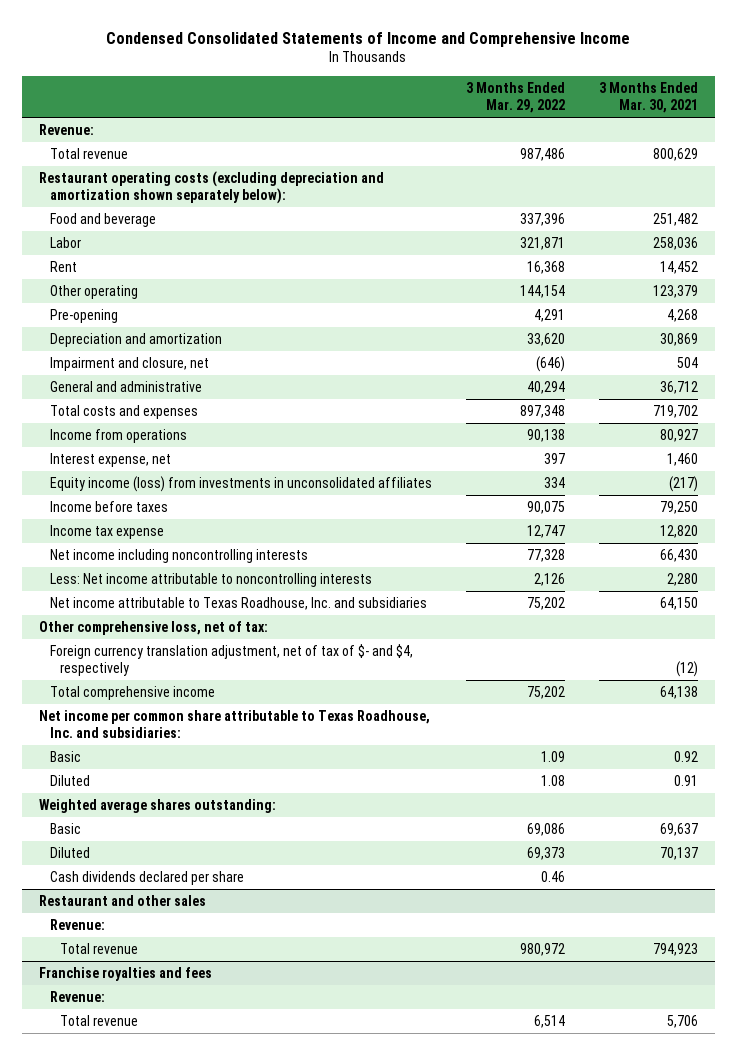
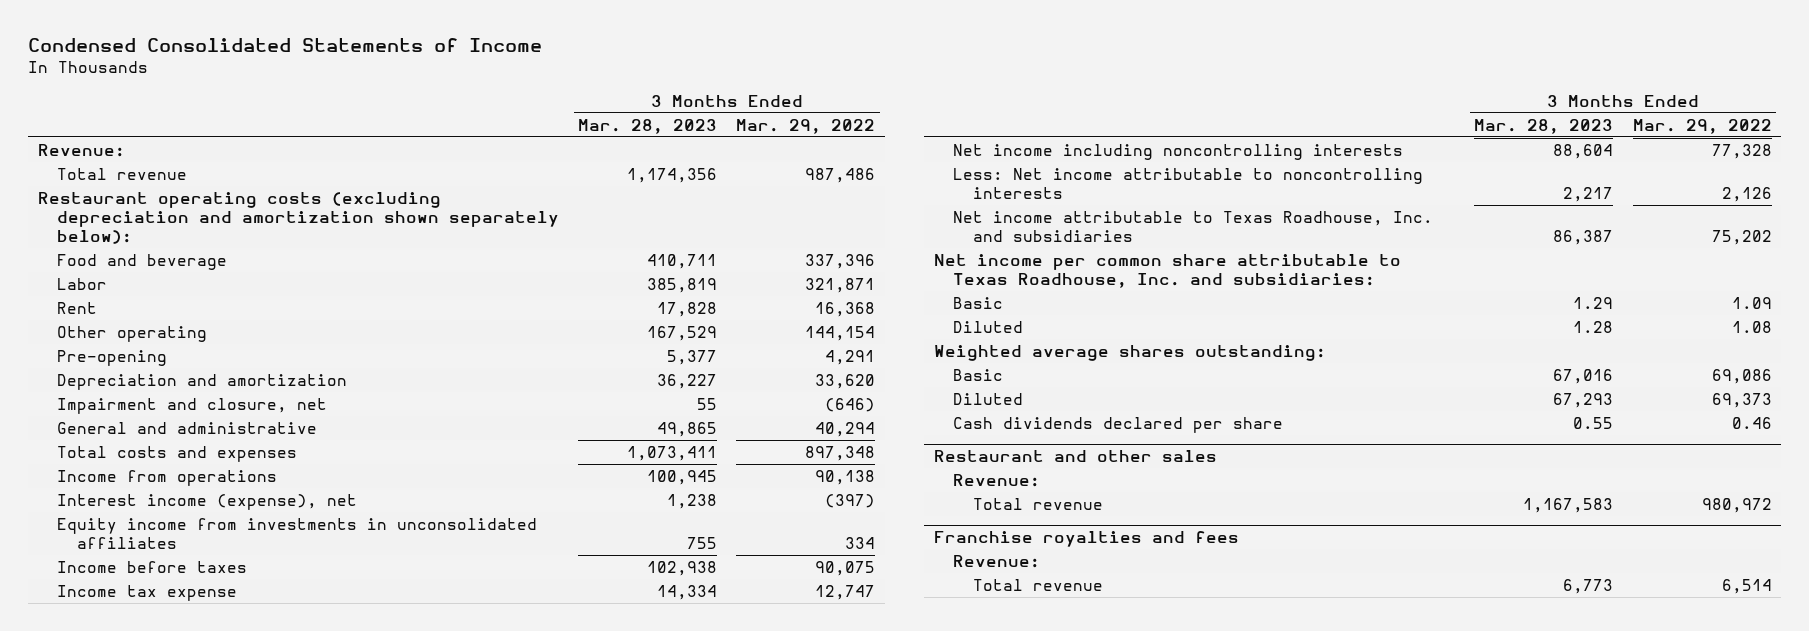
[106,31,631,47] Condensed Consolidated Statements of Income and Comprehensive Income -> [27,38,542,53] Condensed Consolidated Statements of Income
[598,81,698,114] 3 Months Ended Mar. 30, 2021 -> none
none -> [578,118,718,134] Mar. 28, 2023
[49,452,171,467] Interest expense, net -> [57,493,358,510] Interest income (expense), net
[543,452,565,464] 397 -> [825,493,876,508] (397)
[49,475,432,492] Equity income (loss) from investments in unconsolidated affiliates -> [57,517,538,549] Equity income from investments in unconsolidated affiliates
[39,620,269,635] Other comprehensive loss, net of tax: -> none
[49,643,413,677] Foreign currency translation adjustment, net of tax of $- and $4, respectively -> none
[49,685,215,700] Total comprehensive income -> none

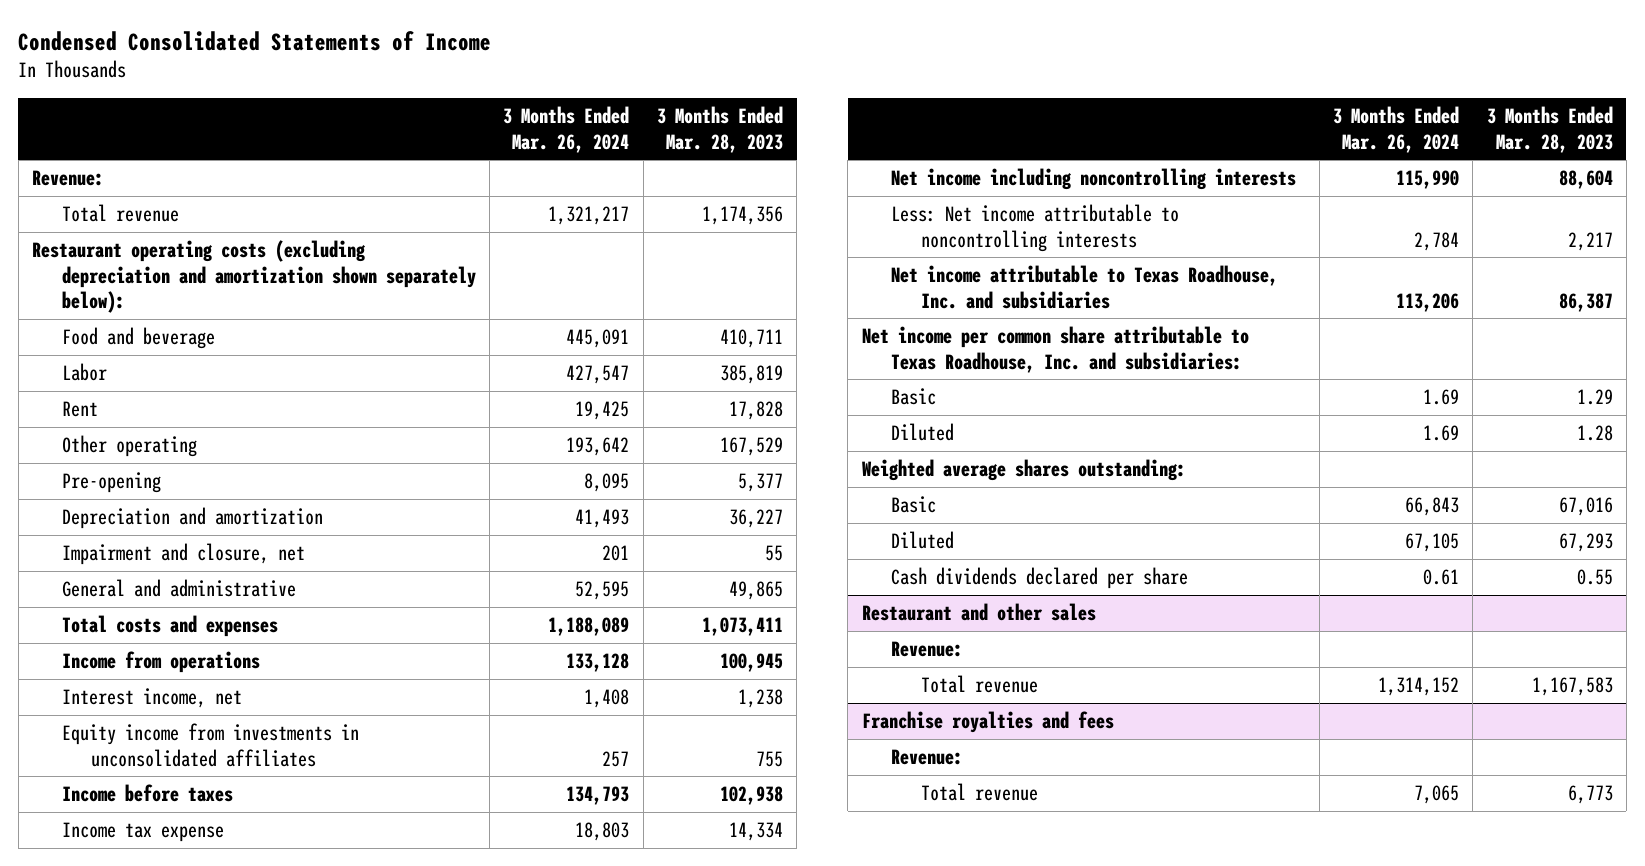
[736,118,876,134] Mar. 29, 2022 -> none
none -> [503,105,630,153] 3 Months Ended Mar. 26, 2024
[57,493,358,510] Interest income (expense), net -> [61,687,242,708] Interest income, net

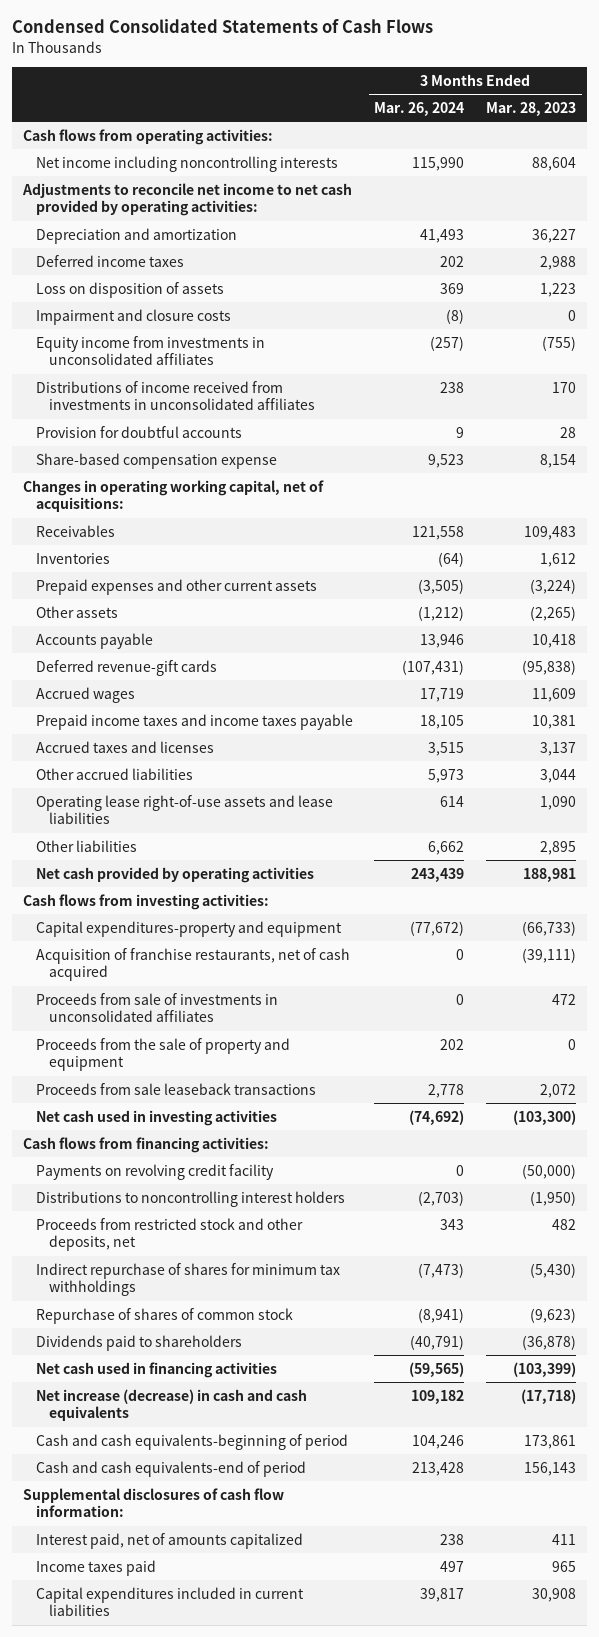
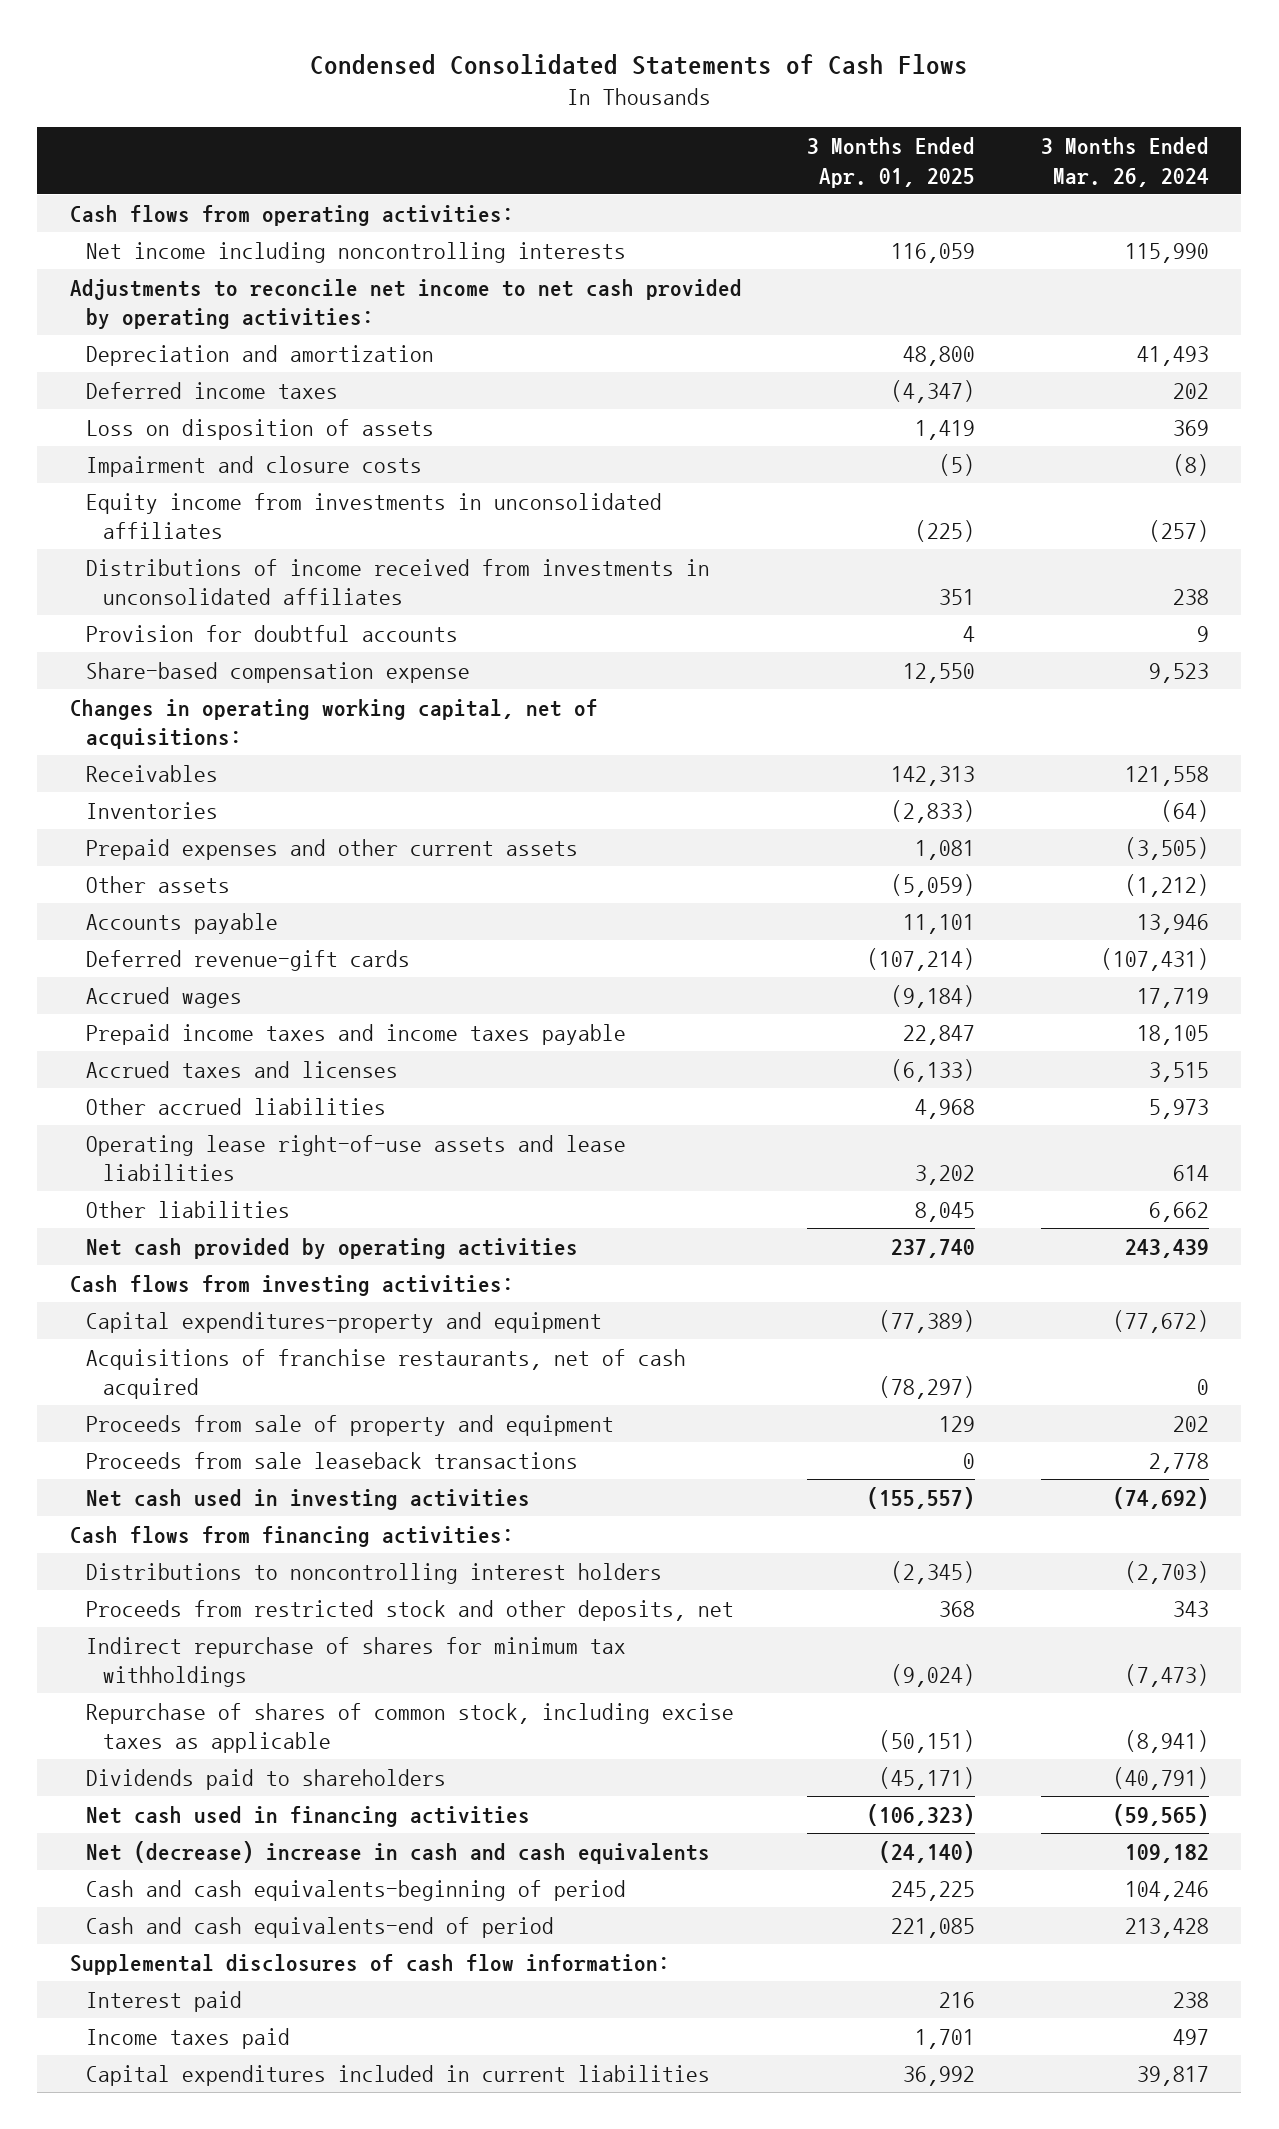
[486,101,577,116] Mar. 28, 2023 -> none
none -> [807,137,976,188] 3 Months Ended Apr. 01, 2025
[35,992,278,1023] Proceeds from sale of investments in unconsolidated affiliates -> none
[35,947,350,982] Acquisition of franchise restaurants, net of cash acquired -> [86,1348,687,1400] Acquisitions of franchise restaurants, net of cash acquired
[35,1037,290,1072] Proceeds from the sale of property and equipment -> [86,1414,615,1436] Proceeds from sale of property and equipment
[35,1163,274,1180] Payments on revolving credit facility -> none
[35,1307,293,1324] Repurchase of shares of common stock -> [86,1702,735,1754] Repurchase of shares of common stock, including excise taxes as applicable
[35,1388,307,1422] Net increase (decrease) in cash and cash equivalents -> [86,1840,711,1864] Net (decrease) increase in cash and cash equivalents
[35,1532,303,1549] Interest paid, net of amounts capitalized -> [86,1990,243,2012] Interest paid

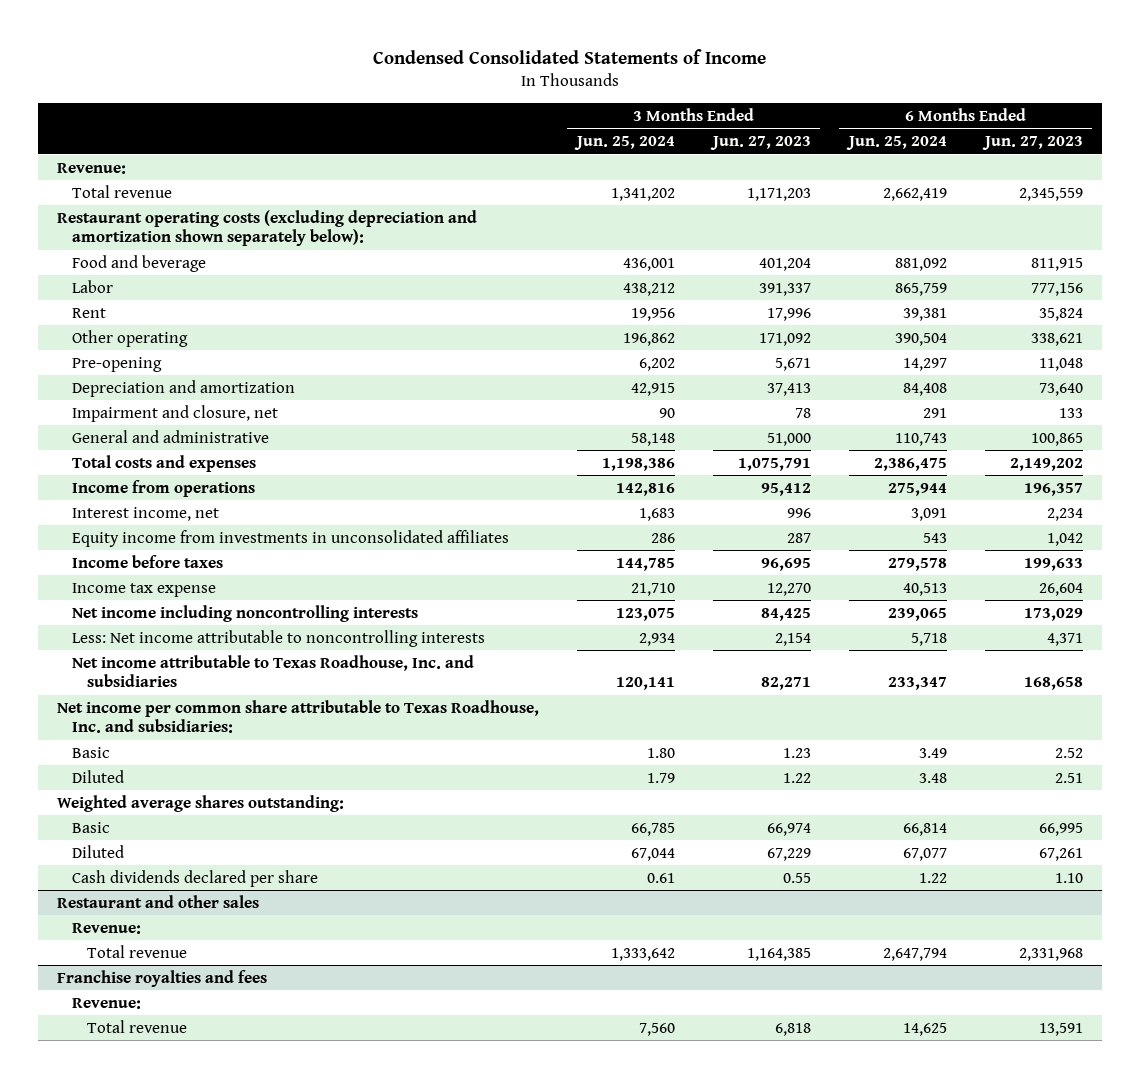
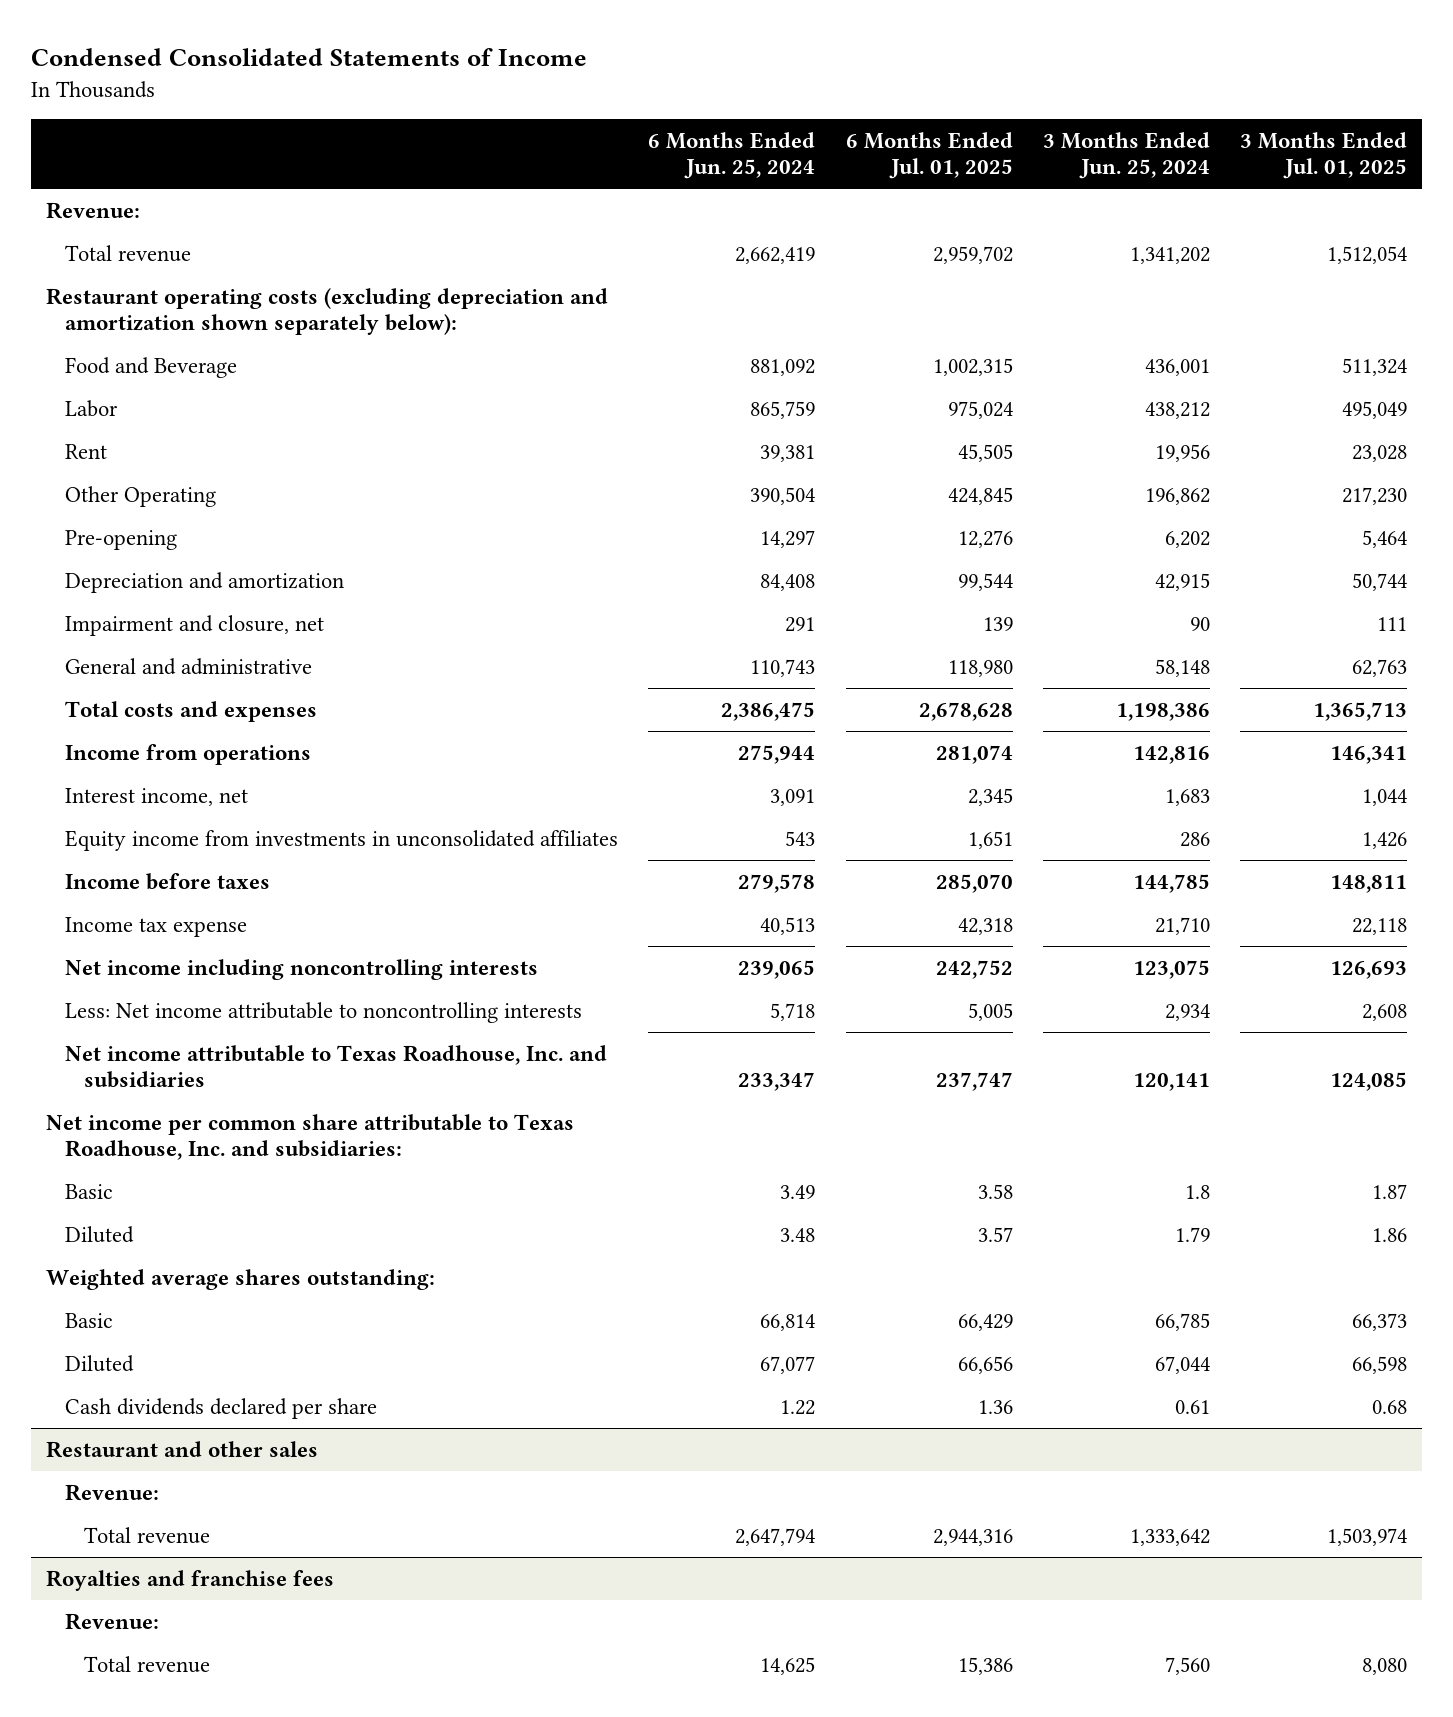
[709,136,811,151] Jun. 27, 2023 -> none
[981,136,1083,151] Jun. 27, 2023 -> none
none -> [845,132,1013,180] 6 Months Ended Jul. 01, 2025
none -> [1240,132,1408,180] 3 Months Ended Jul. 01, 2025
[71,254,206,272] Food and beverage -> [65,356,238,378] Food and Beverage
[71,329,188,347] Other operating -> [65,485,217,507] Other Operating
[646,747,675,758] 1.80 -> [1184,1184,1210,1199] 1.8
[56,969,267,987] Franchise royalties and fees -> [46,1569,335,1591] Royalties and franchise fees

